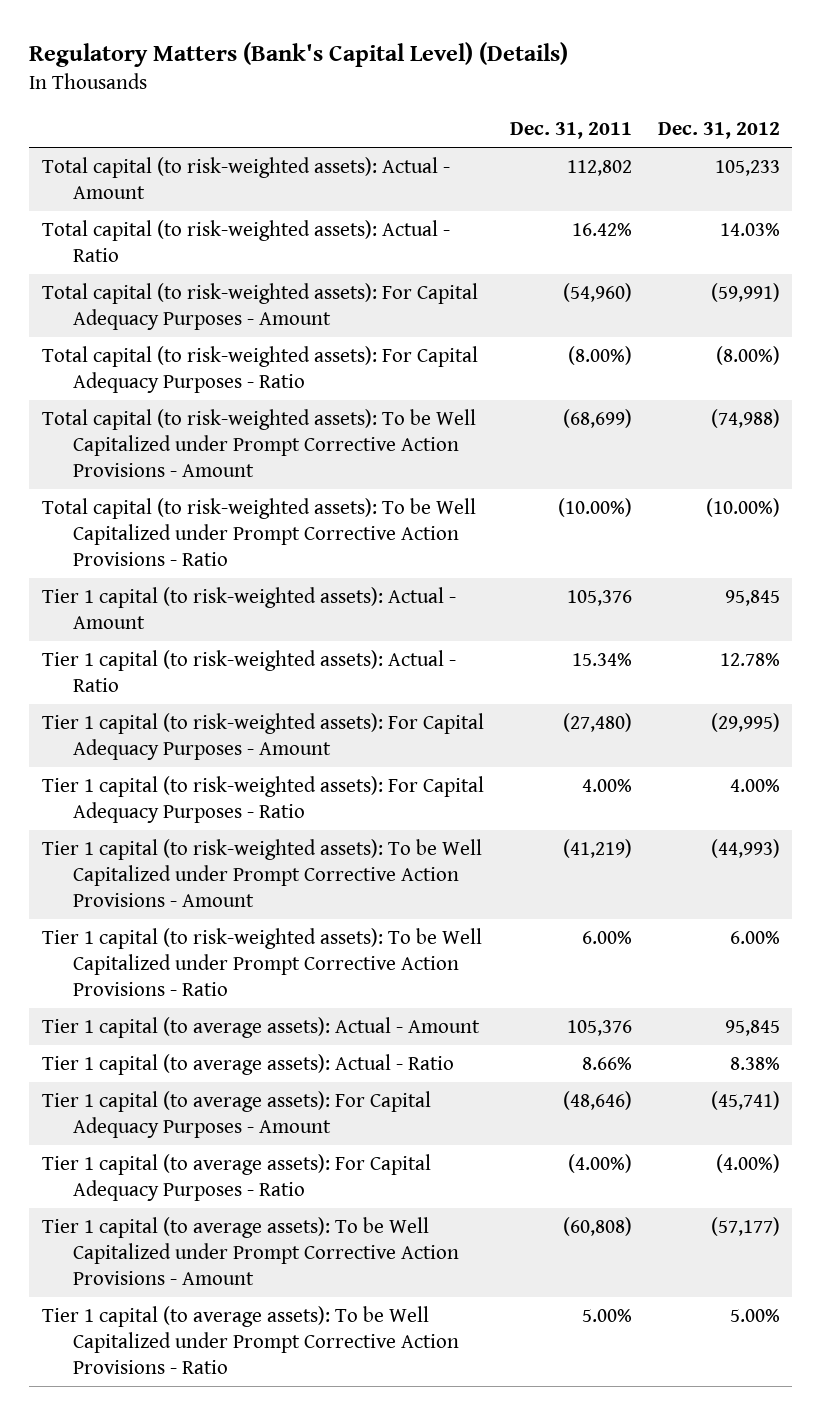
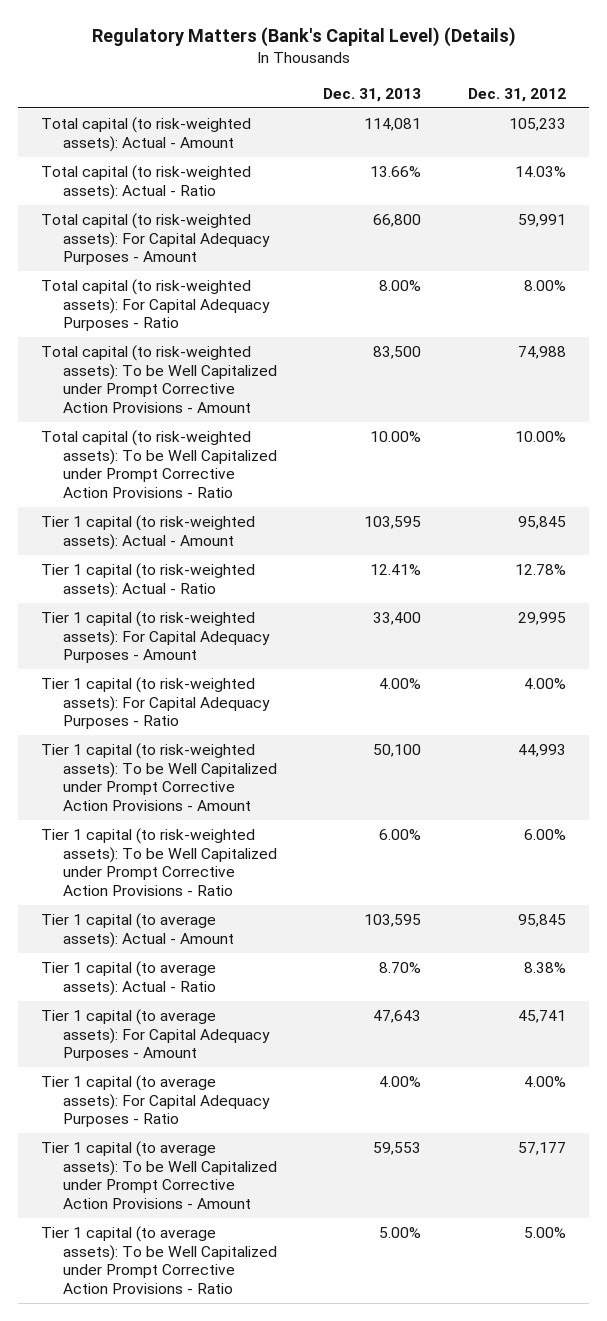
[509,122,632,140] Dec. 31, 2011 -> none
none -> [323,87,422,102] Dec. 31, 2013
[710,282,780,302] (59,991) -> [518,214,567,228] 59,991
[715,345,780,365] (8.00%) -> [524,280,567,292] 8.00%
[710,408,780,428] (74,988) -> [518,346,567,360] 74,988
[705,497,780,517] (10.00%) -> [515,431,567,443] 10.00%
[710,712,780,732] (29,995) -> [518,612,567,626] 29,995
[710,838,780,858] (44,993) -> [518,744,567,758] 44,993
[710,1090,780,1110] (45,741) -> [518,1010,567,1024] 45,741
[715,1153,780,1173] (4.00%) -> [524,1076,567,1088] 4.00%
[710,1216,780,1236] (57,177) -> [518,1142,567,1156] 57,177

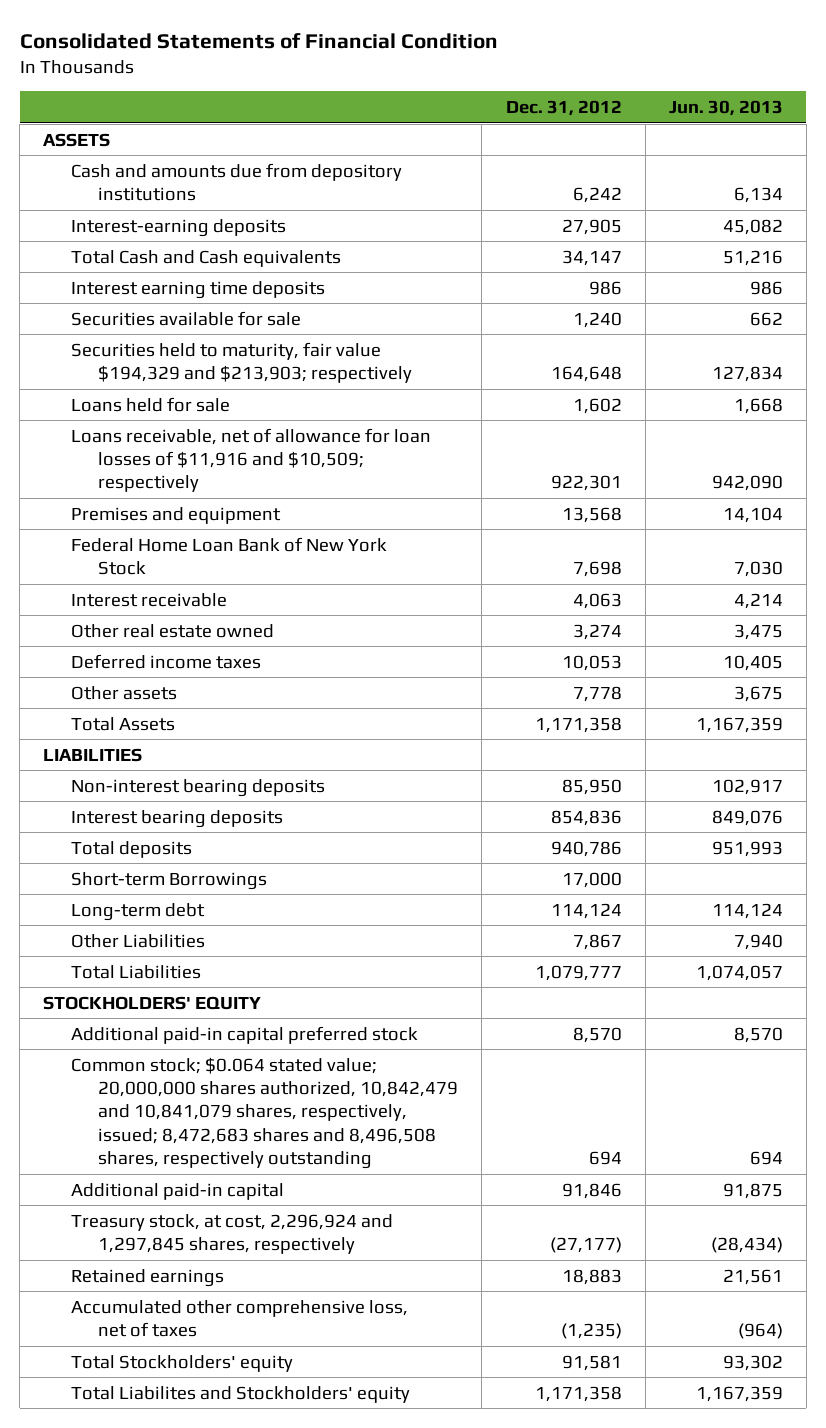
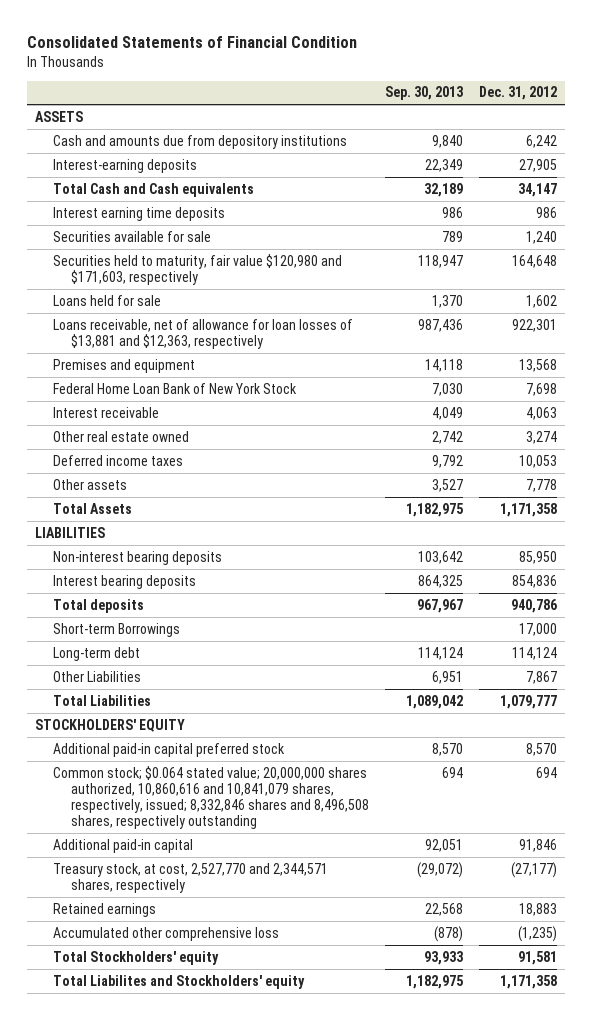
[668,99,783,116] Jun. 30, 2013 -> none
none -> [385,86,464,101] Sep. 30, 2013
[70,341,413,383] Securities held to maturity, fair value $194,329 and $213,903; respectively -> [53,253,343,285] Securities held to maturity, fair value $120,980 and $171,603, respectively
[70,427,431,493] Loans receivable, net of allowance for loan losses of $11,916 and $10,509; respectively -> [53,318,354,349] Loans receivable, net of allowance for loan losses of $13,881 and $12,363, respectively
[70,1056,459,1170] Common stock; $0.064 stated value; 20,000,000 shares authorized, 10,842,479 and 10,841,079 shares, respectively, issued; 8,472,683 shares and 8,496,508 shares, respectively outstanding -> [53,765,370,829] Common stock; $0.064 stated value; 20,000,000 shares authorized, 10,860,616 and 10,841,079 shares, respectively, issued; 8,332,846 shares and 8,496,508 shares, respectively outstanding
[70,1213,393,1254] Treasury stock, at cost, 2,296,924 and 1,297,845 shares, respectively -> [53,862,329,893] Treasury stock, at cost, 2,527,770 and 2,344,571 shares, respectively
[70,1299,408,1337] Accumulated other comprehensive loss, net of taxes -> [53,926,280,941] Accumulated other comprehensive loss

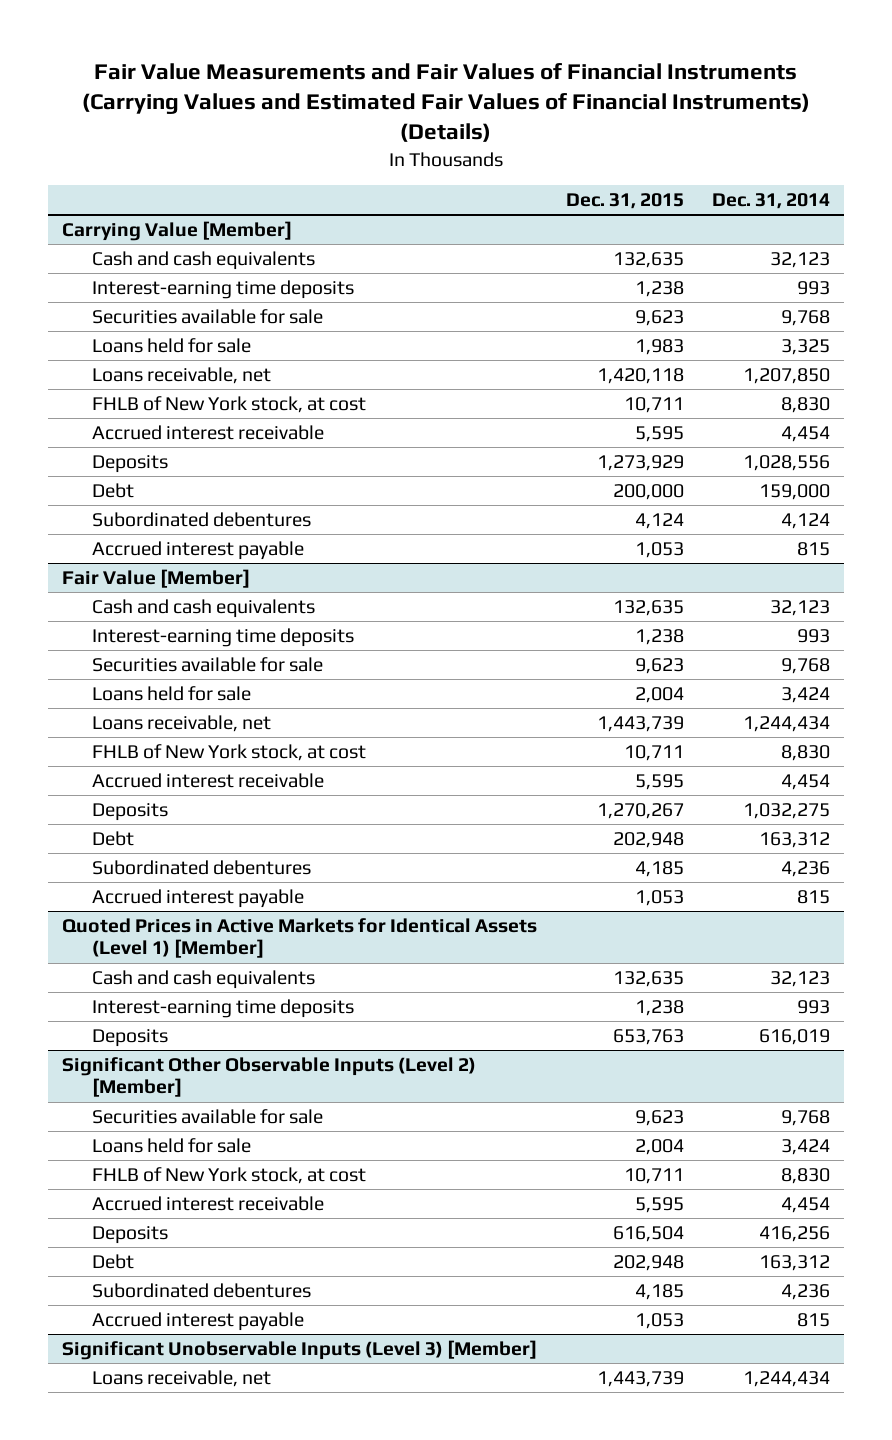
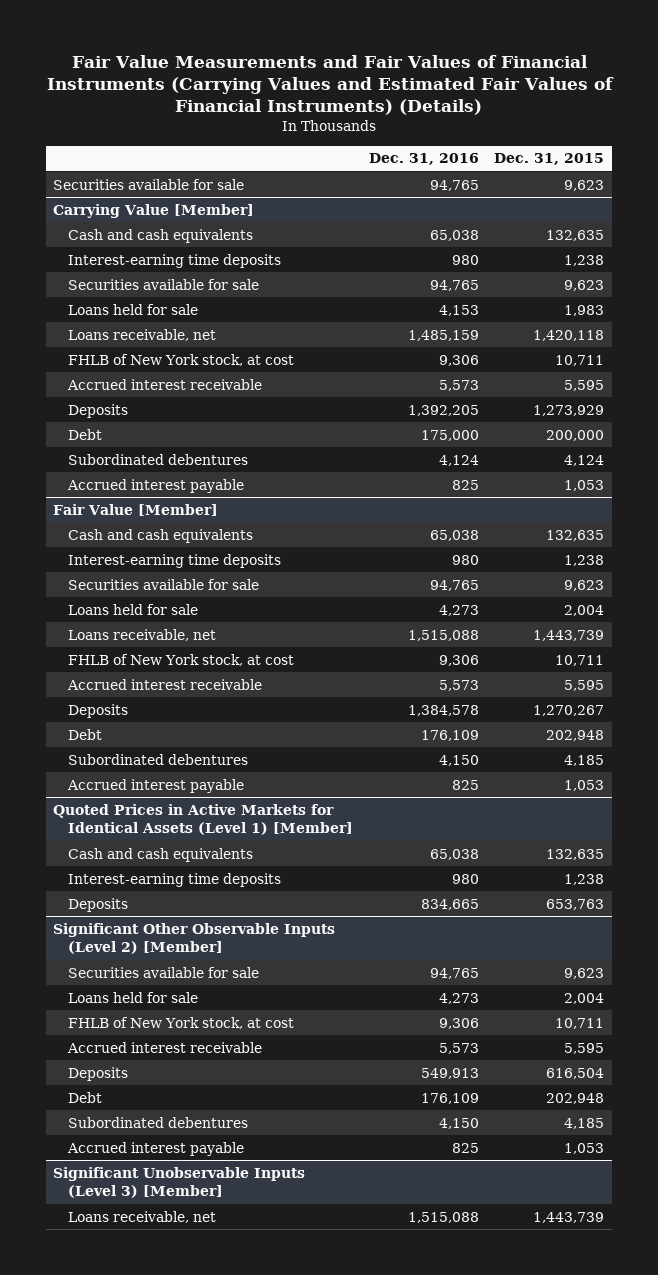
[711,192,830,209] Dec. 31, 2014 -> none
none -> [368,153,479,166] Dec. 31, 2016
none -> [53,178,245,190] Securities available for sale

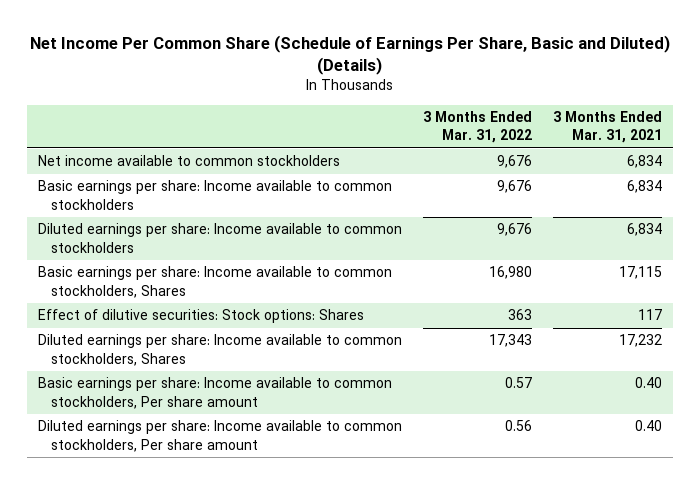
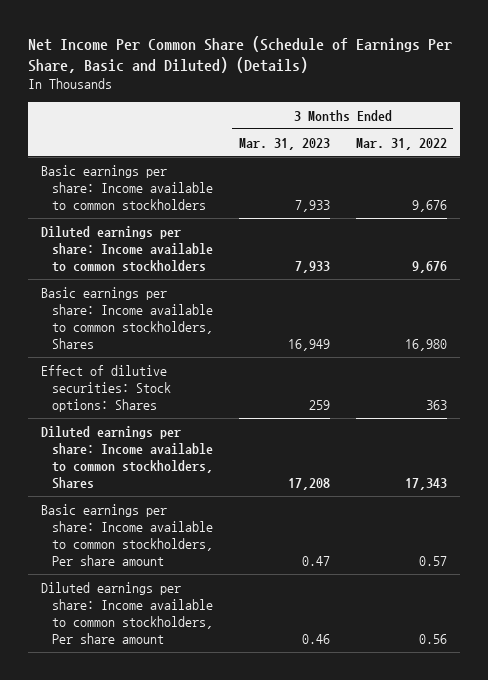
[553,110,663,144] 3 Months Ended Mar. 31, 2021 -> none
none -> [238,137,330,150] Mar. 31, 2023
[37,155,340,167] Net income available to common stockholders -> none

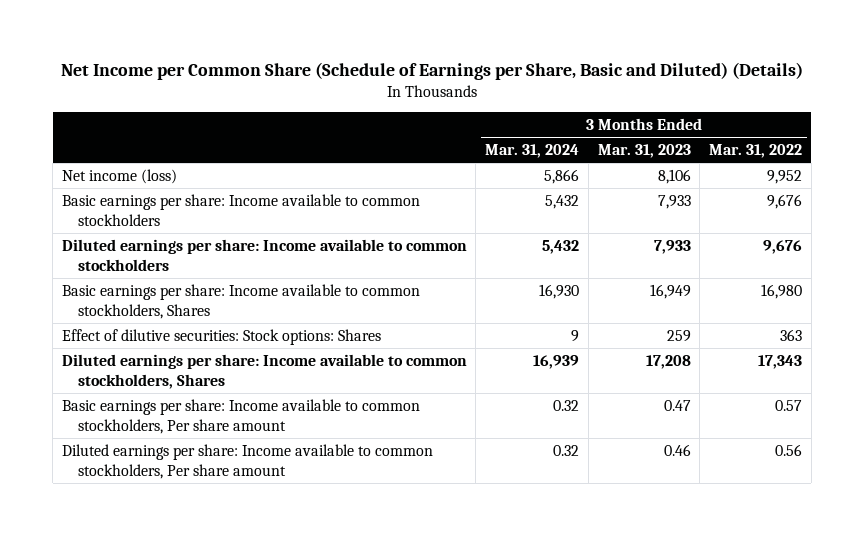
[27,35,452,74] Net Income Per Common Share (Schedule of Earnings Per Share, Basic and Diluted) (Details) -> [60,62,803,81] Net Income per Common Share (Schedule of Earnings per Share, Basic and Diluted) (Details)
none -> [485,143,580,158] Mar. 31, 2024
none -> [61,168,177,184] Net income (loss)

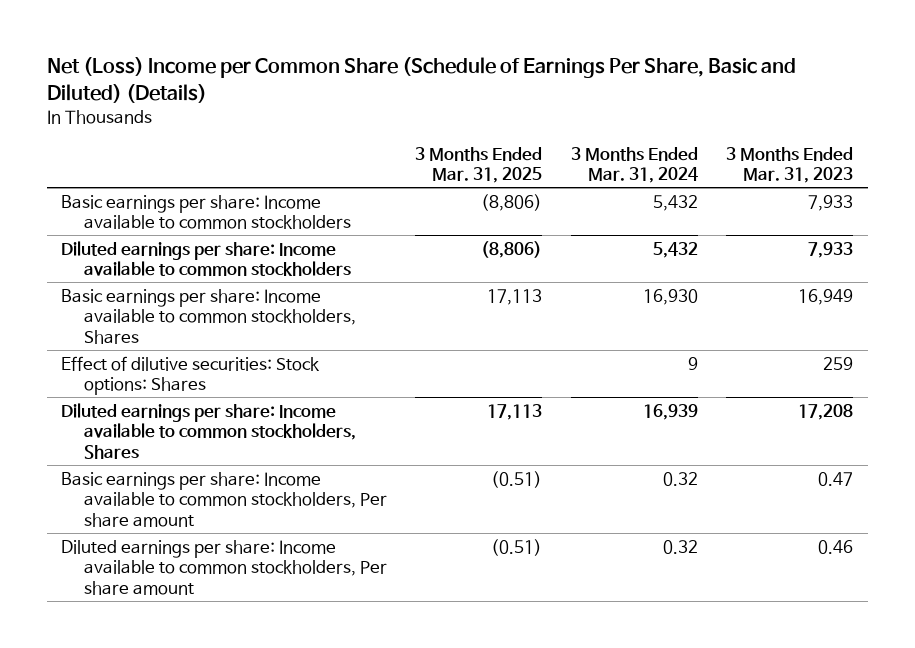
[60,62,803,81] Net Income per Common Share (Schedule of Earnings per Share, Basic and Diluted) (Details) -> [46,57,796,103] Net (Loss) Income per Common Share (Schedule of Earnings Per Share, Basic and Diluted) (Details)
[709,143,803,158] Mar. 31, 2022 -> none
none -> [415,146,543,184] 3 Months Ended Mar. 31, 2025
[61,168,177,184] Net income (loss) -> none

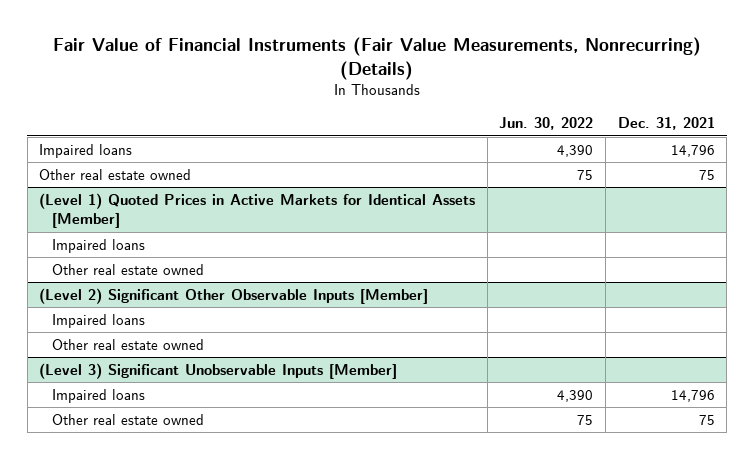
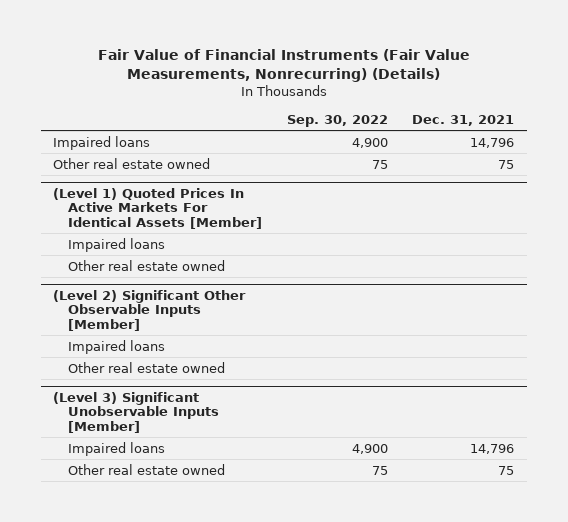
[499,117,594,131] Jun. 30, 2022 -> none
none -> [286,114,388,127] Sep. 30, 2022
[39,192,476,229] (Level 1) Quoted Prices in Active Markets for Identical Assets [Member] -> [53,187,262,229] (Level 1) Quoted Prices In Active Markets For Identical Assets [Member]

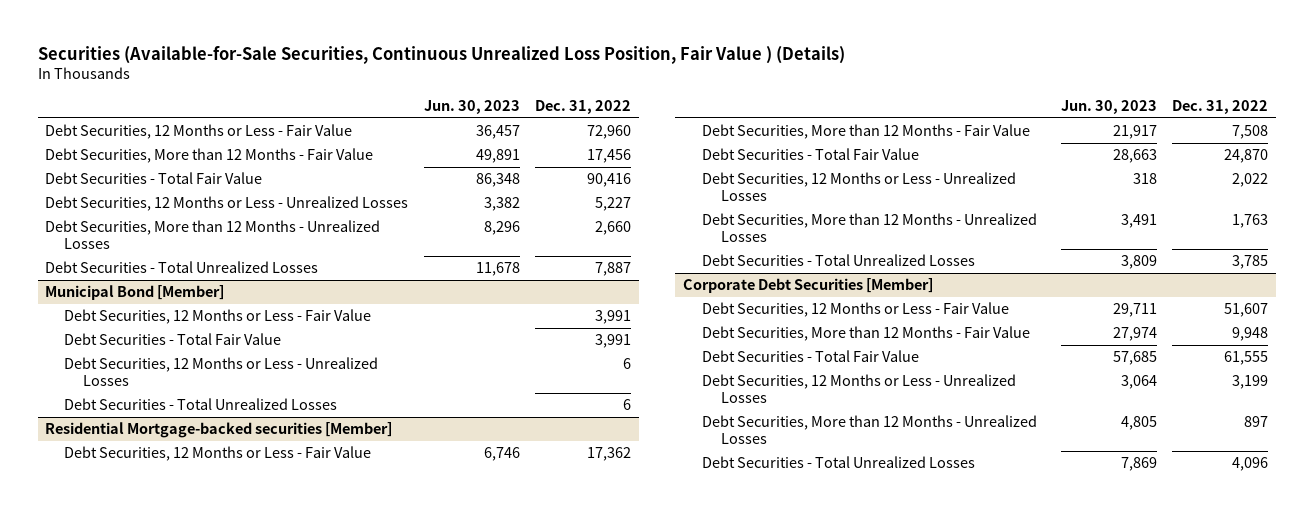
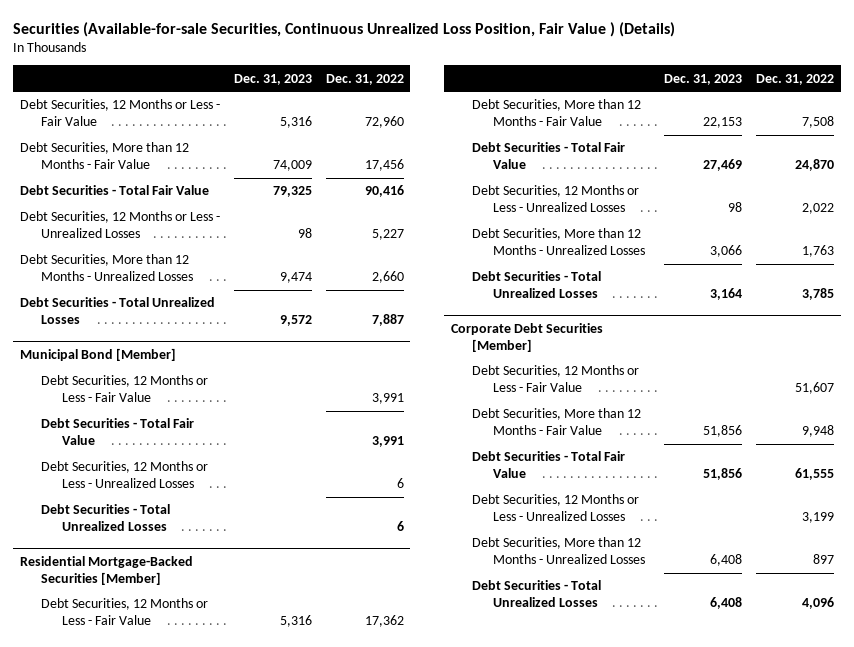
[37,45,845,64] Securities (Available-for-Sale Securities, Continuous Unrealized Loss Position, Fair Value ) (Details) -> [13,21,676,37] Securities (Available-for-sale Securities, Continuous Unrealized Loss Position, Fair Value ) (Details)
[423,99,520,114] Jun. 30, 2023 -> none
none -> [233,73,312,85] Dec. 31, 2023
[45,422,393,439] Residential Mortgage-backed securities [Member] -> [19,555,193,585] Residential Mortgage-Backed Securities [Member]

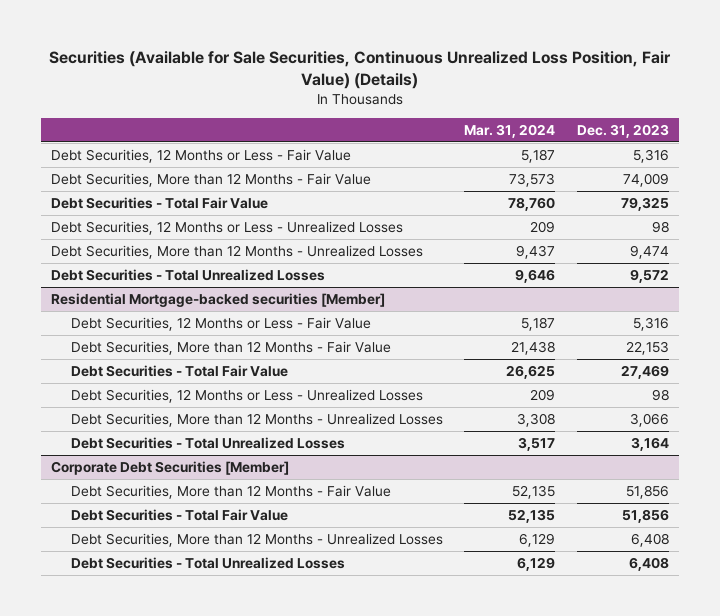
[13,21,676,37] Securities (Available-for-sale Securities, Continuous Unrealized Loss Position, Fair Value ) (Details) -> [49,50,672,89] Securities (Available for Sale Securities, Continuous Unrealized Loss Position, Fair Value) (Details)
[325,73,404,85] Dec. 31, 2022 -> none
none -> [464,123,556,138] Mar. 31, 2024
[19,347,176,361] Municipal Bond [Member] -> none
[41,375,209,403] Debt Securities, 12 Months or Less - Fair Value -> none
[41,418,195,446] Debt Securities - Total Fair Value -> none
[41,461,209,489] Debt Securities, 12 Months or Less - Unrealized Losses -> none
[41,504,171,532] Debt Securities - Total Unrealized Losses -> none
[19,555,193,585] Residential Mortgage-Backed Securities [Member] -> [51,293,386,308] Residential Mortgage-backed securities [Member]
[471,365,639,393] Debt Securities, 12 Months or Less - Fair Value -> none
[471,494,639,522] Debt Securities, 12 Months or Less - Unrealized Losses -> none

